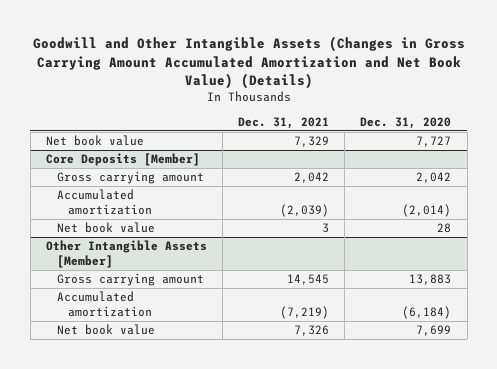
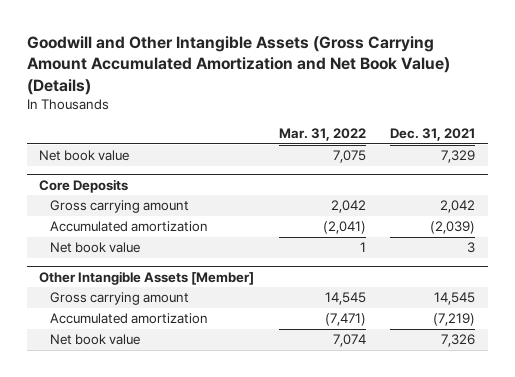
[32,36,465,89] Goodwill and Other Intangible Assets (Changes in Gross Carrying Amount Accumulated Amortization and Net Book Value) (Details) -> [26,36,450,95] Goodwill and Other Intangible Assets (Gross Carrying Amount Accumulated Amortization and Net Book Value) (Details)
[360,116,452,129] Dec. 31, 2020 -> none
none -> [278,128,366,142] Mar. 31, 2022
[45,153,200,167] Core Deposits [Member] -> [39,178,129,193] Core Deposits

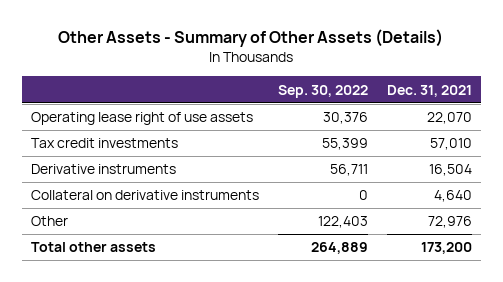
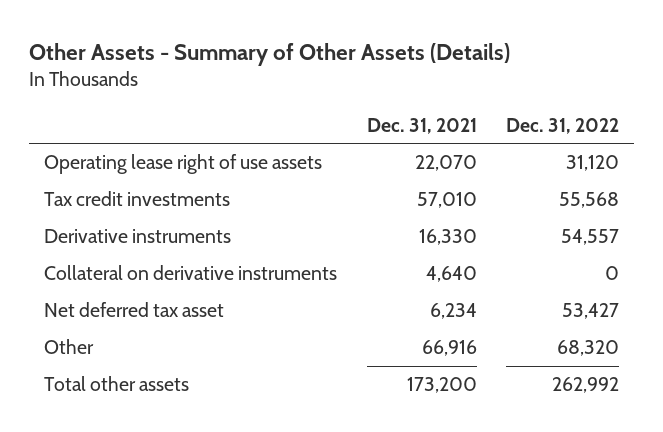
[277,84,368,98] Sep. 30, 2022 -> none
none -> [506,117,620,134] Dec. 31, 2022
[428,164,472,177] 16,504 -> [418,229,477,246] 16,330
none -> [44,302,225,318] Net deferred tax asset
[427,216,472,229] 72,976 -> [421,340,477,357] 66,916

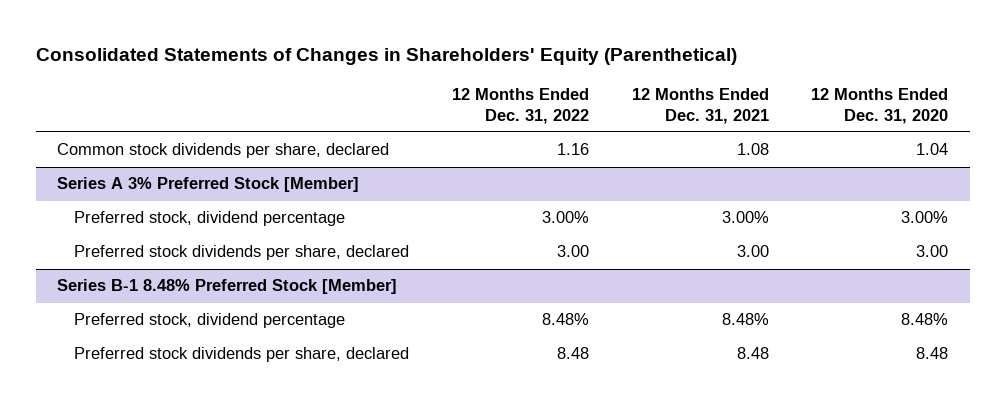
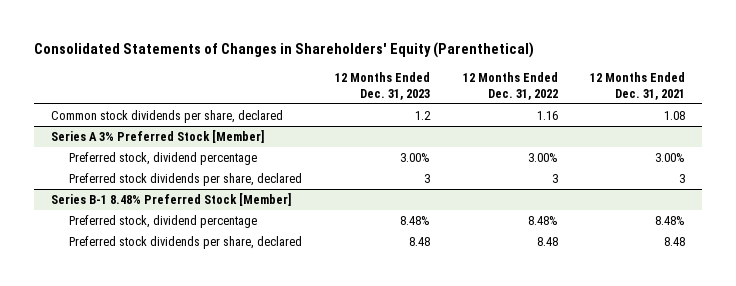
[811,87,949,124] 12 Months Ended Dec. 31, 2020 -> none
none -> [334,71,430,100] 12 Months Ended Dec. 31, 2023
[557,245,590,258] 3.00 -> [551,173,558,183] 3
[736,245,769,258] 3.00 -> [679,173,686,183] 3

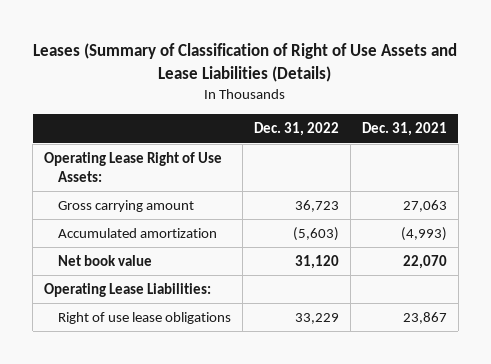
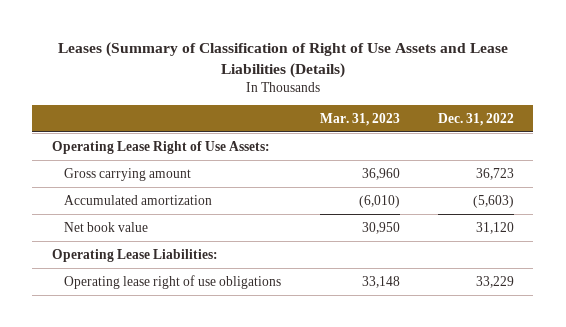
[361,122,447,137] Dec. 31, 2021 -> none
none -> [319,112,400,126] Mar. 31, 2023
[57,311,231,324] Right of use lease obligations -> [64,274,282,289] Operating lease right of use obligations

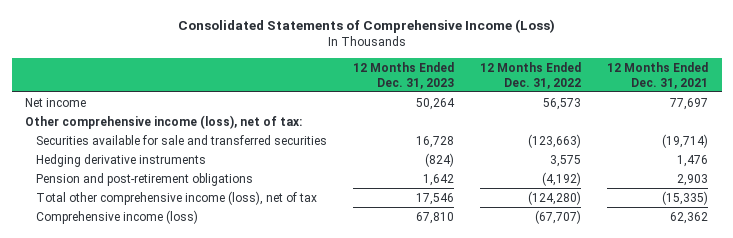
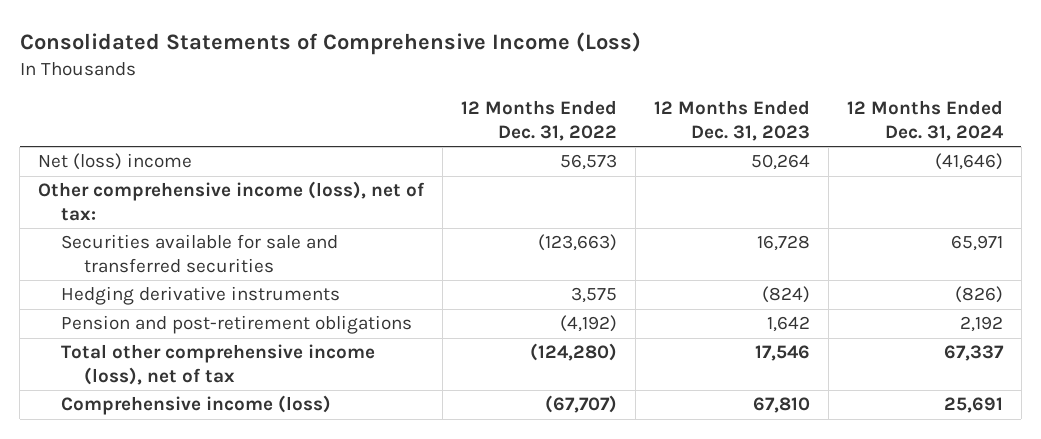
[607,61,709,89] 12 Months Ended Dec. 31, 2021 -> none
none -> [846,99,1004,141] 12 Months Ended Dec. 31, 2024
[24,97,86,107] Net income -> [38,153,193,171] Net (loss) income

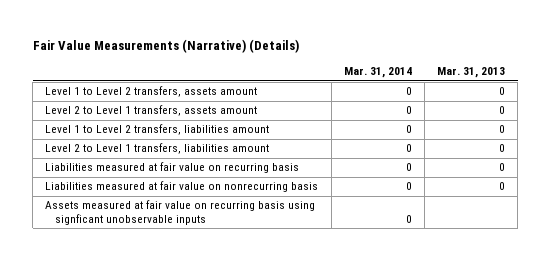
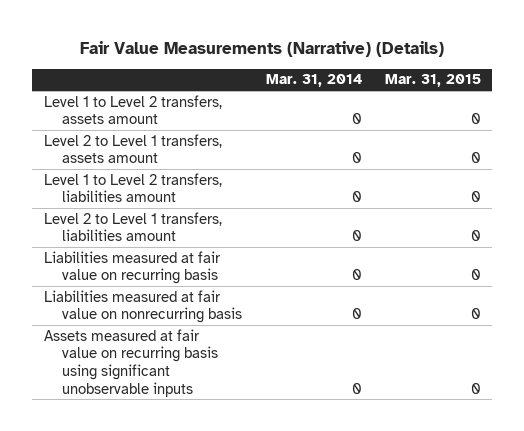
[437,67,506,79] Mar. 31, 2013 -> none
none -> [384,74,481,88] Mar. 31, 2015
[45,200,316,225] Assets measured at fair value on recurring basis using signficant unobservable inputs -> [43,328,219,397] Assets measured at fair value on recurring basis using significant unobservable inputs

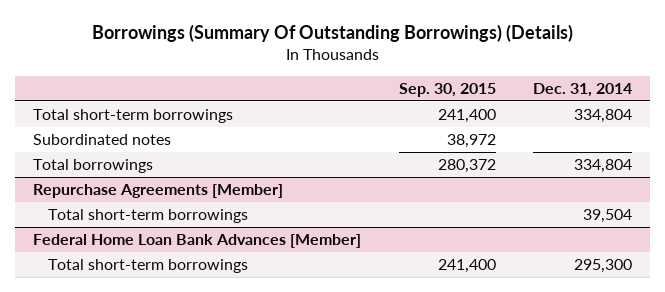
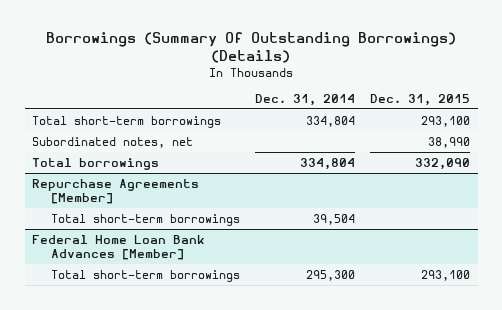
[398,82,496,97] Sep. 30, 2015 -> none
none -> [369,93,470,106] Dec. 31, 2015
[33,134,172,146] Subordinated notes -> [32,136,194,148] Subordinated notes, net

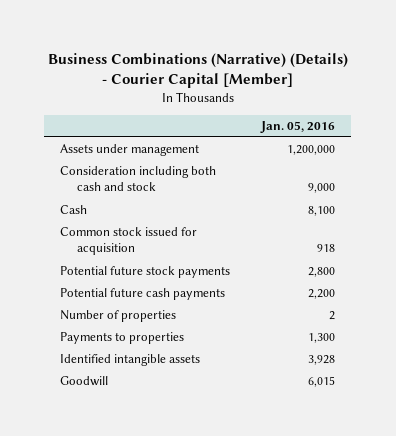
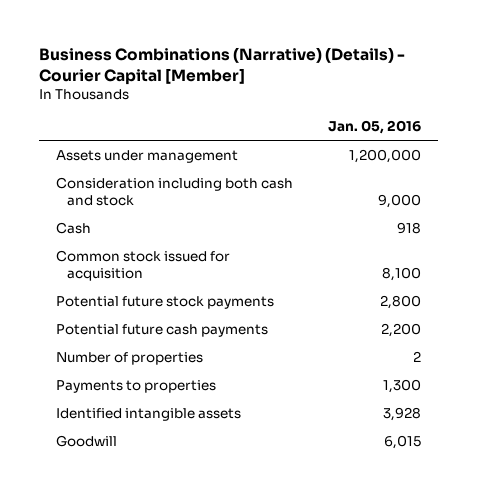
[308,206,336,217] 8,100 -> [396,221,421,234] 918
[317,244,336,253] 918 -> [381,267,421,282] 8,100

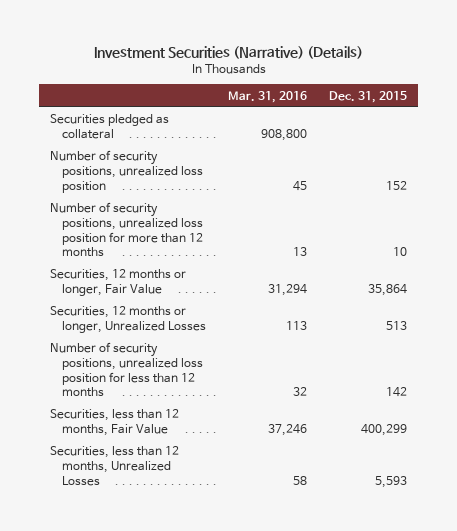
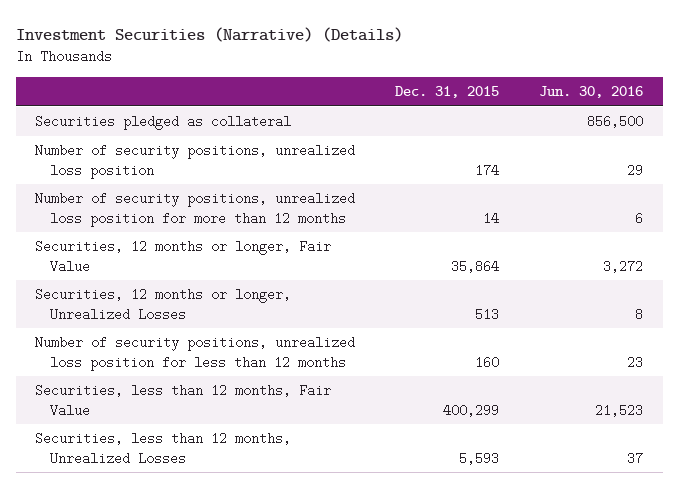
[228,90,308,103] Mar. 31, 2016 -> none
none -> [538,85,643,98] Jun. 30, 2016
[386,180,408,190] 152 -> [475,163,500,177] 174
[393,247,408,257] 10 -> [483,211,500,225] 14
[386,387,408,398] 142 -> [475,355,500,369] 160

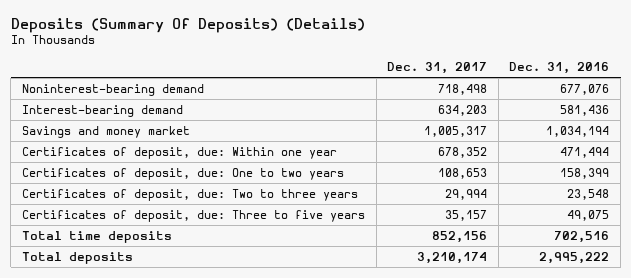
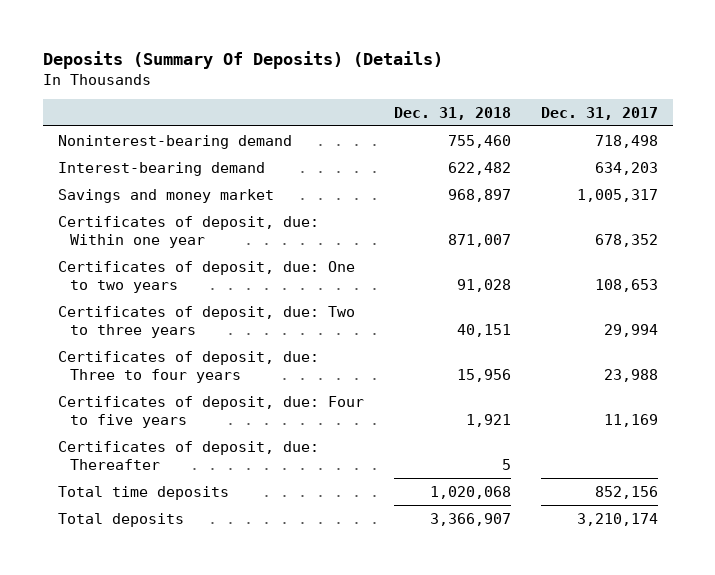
[509,62,610,75] Dec. 31, 2016 -> none
none -> [393,106,511,120] Dec. 31, 2018
[21,209,365,222] Certificates of deposit, due: Three to five years -> [57,350,319,384] Certificates of deposit, due: Three to four years
[445,209,488,221] 35,157 -> [603,369,658,383] 23,988
none -> [57,395,364,429] Certificates of deposit, due: Four to five years
none -> [57,440,319,471] Certificates of deposit, due: Thereafter

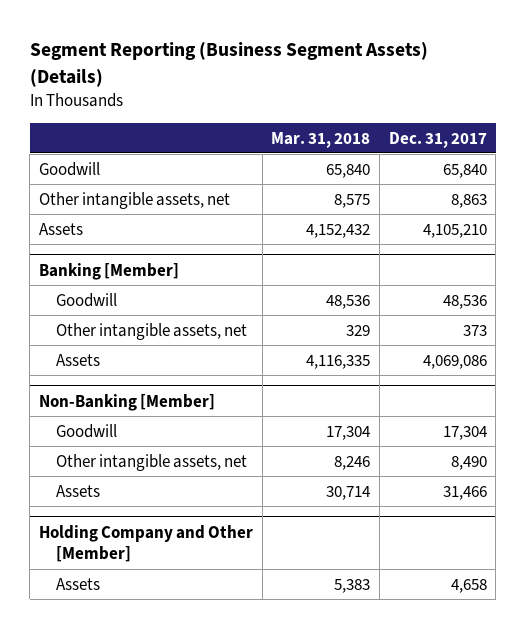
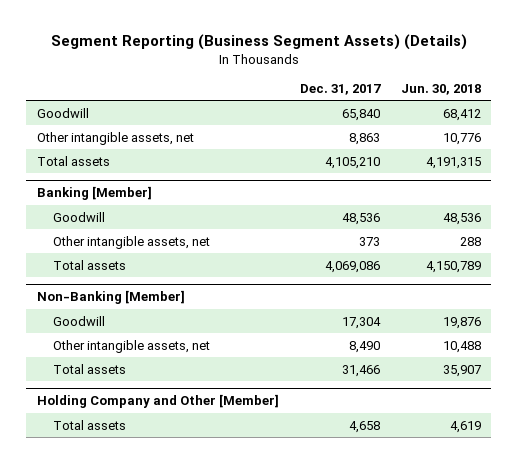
[271,131,371,148] Mar. 31, 2018 -> none
none -> [400,84,481,96] Jun. 30, 2018
[38,222,83,235] Assets -> [36,155,110,166] Total assets
[56,353,101,366] Assets -> [52,259,126,270] Total assets
[56,484,101,497] Assets -> [52,363,126,374] Total assets
[56,577,101,590] Assets -> [52,419,126,430] Total assets

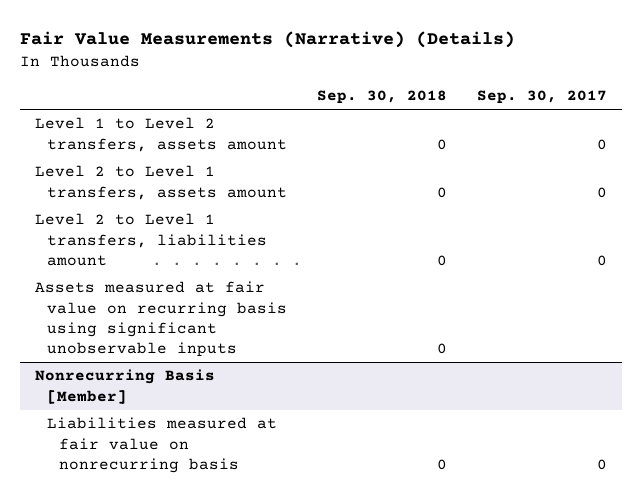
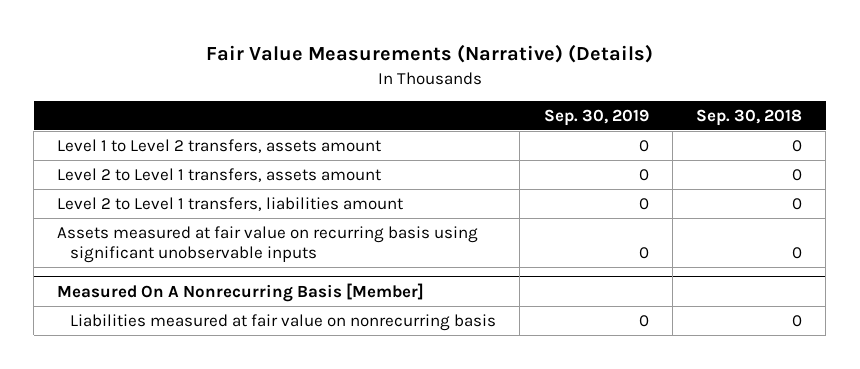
[476,90,607,105] Sep. 30, 2017 -> none
none -> [543,108,649,126] Sep. 30, 2019
[34,369,215,404] Nonrecurring Basis [Member] -> [57,282,425,302] Measured On A Nonrecurring Basis [Member]

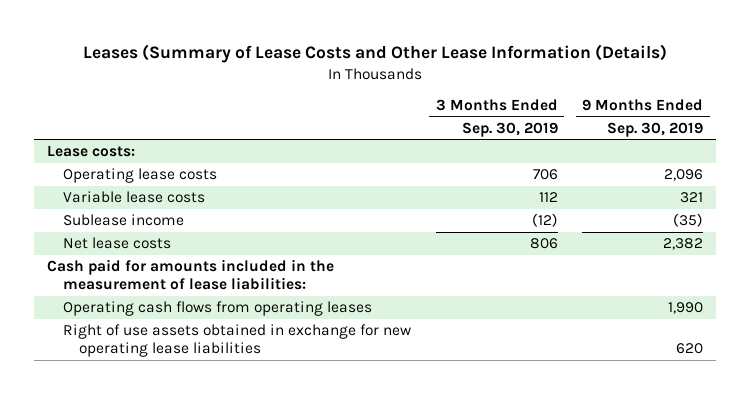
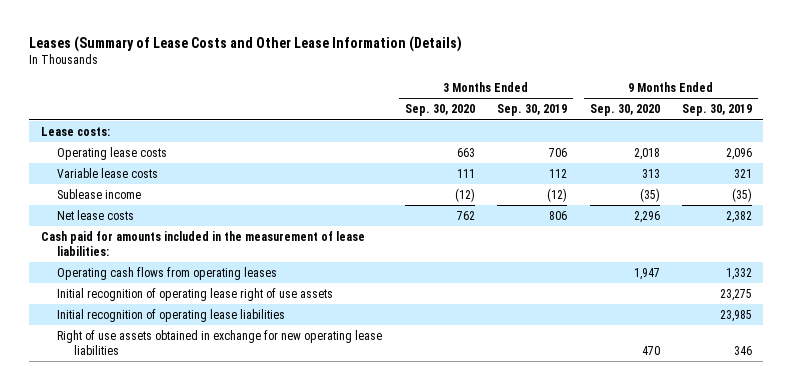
none -> [404,104,475,117] Sep. 30, 2020
none -> [589,104,660,117] Sep. 30, 2020
[668,302,704,315] 1,990 -> [726,268,753,281] 1,332
none -> [57,288,334,302] Initial recognition of operating lease right of use assets
none -> [57,309,286,323] Initial recognition of operating lease liabilities
[676,343,704,355] 620 -> [734,345,753,355] 346

